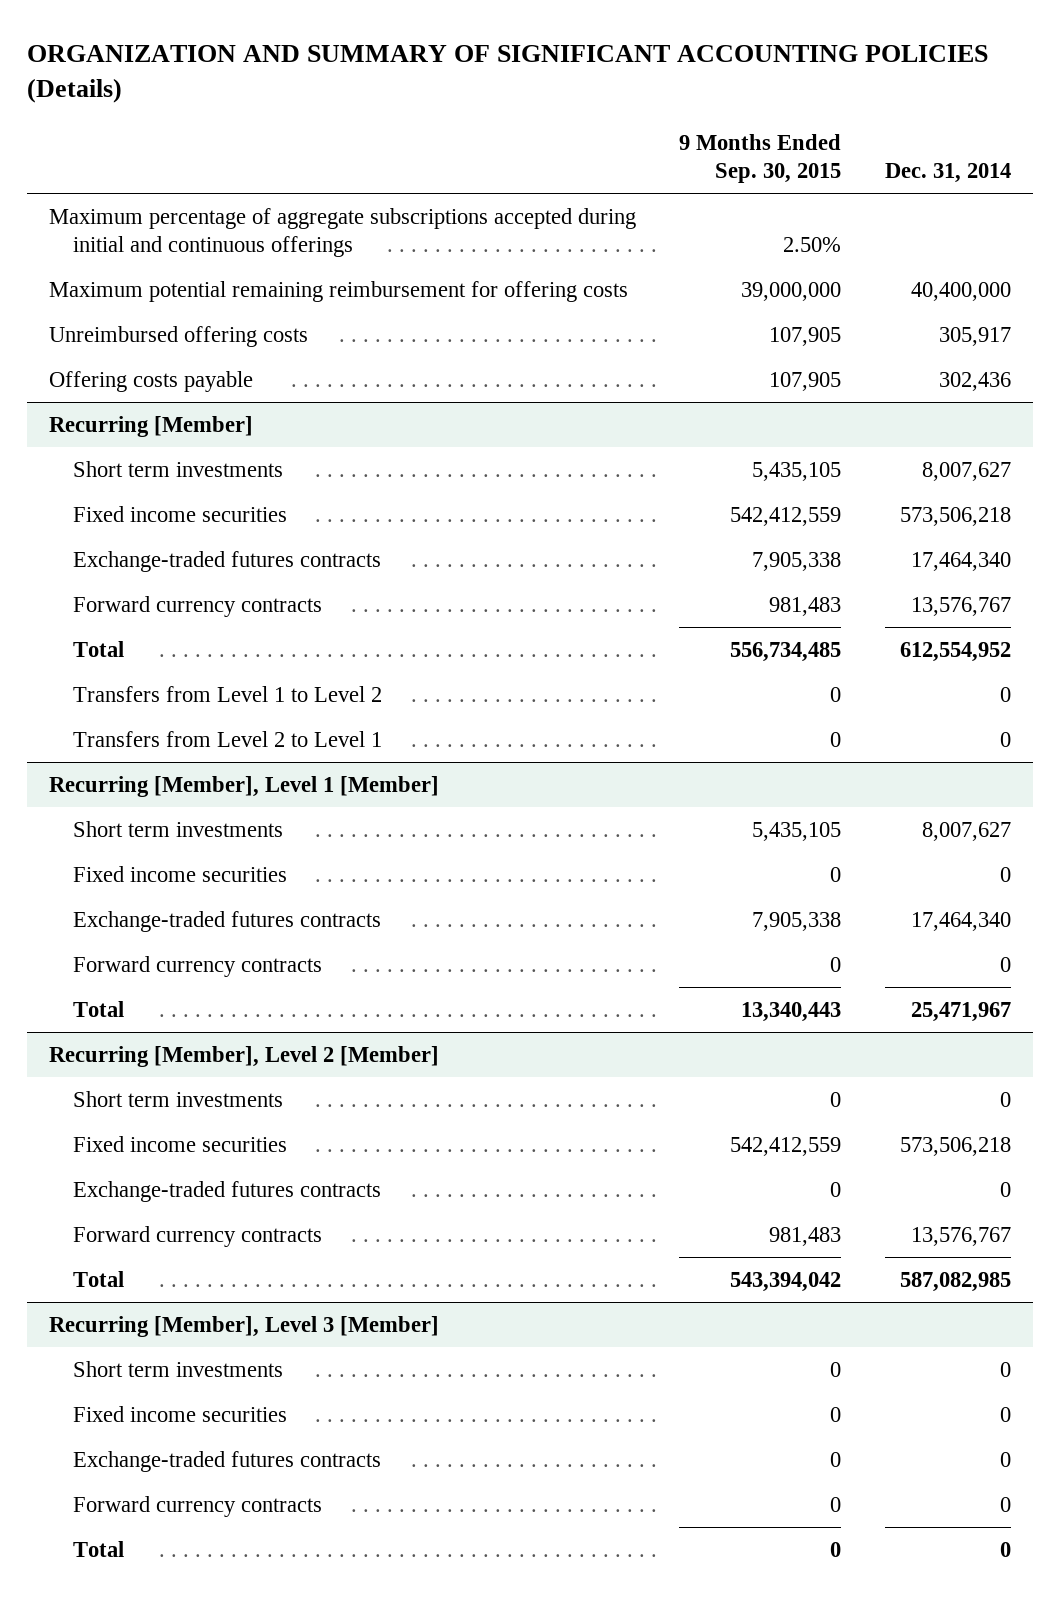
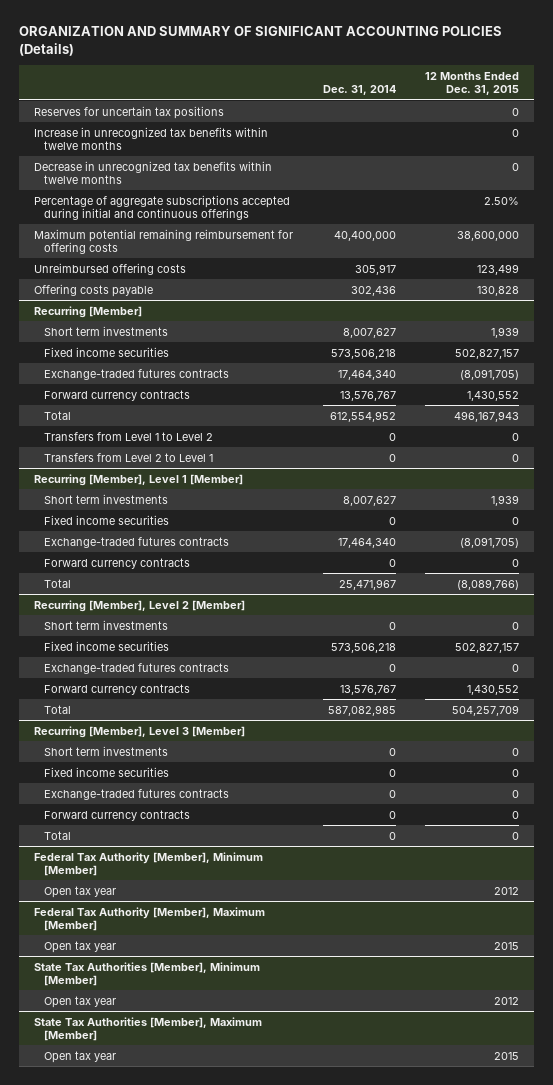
[679,133,842,184] 9 Months Ended Sep. 30, 2015 -> none
none -> [425,71,520,95] 12 Months Ended Dec. 31, 2015
none -> [33,105,224,119] Reserves for uncertain tax positions
none -> [33,126,268,150] Increase in unrecognized tax benefits within twelve months
none -> [33,160,272,184] Decrease in unrecognized tax benefits within twelve months
[48,207,636,258] Maximum percentage of aggregate subscriptions accepted during initial and continuous offerings -> [33,194,290,220] Percentage of aggregate subscriptions accepted during initial and continuous offerings
none -> [33,851,263,876] Federal Tax Authority [Member], Minimum [Member]
none -> [43,885,116,898] Open tax year
none -> [33,906,265,931] Federal Tax Authority [Member], Maximum [Member]
none -> [43,940,116,953] Open tax year
none -> [33,961,260,986] State Tax Authorities [Member], Minimum [Member]
none -> [43,995,116,1008] Open tax year
none -> [33,1016,262,1041] State Tax Authorities [Member], Maximum [Member]
none -> [43,1050,116,1063] Open tax year

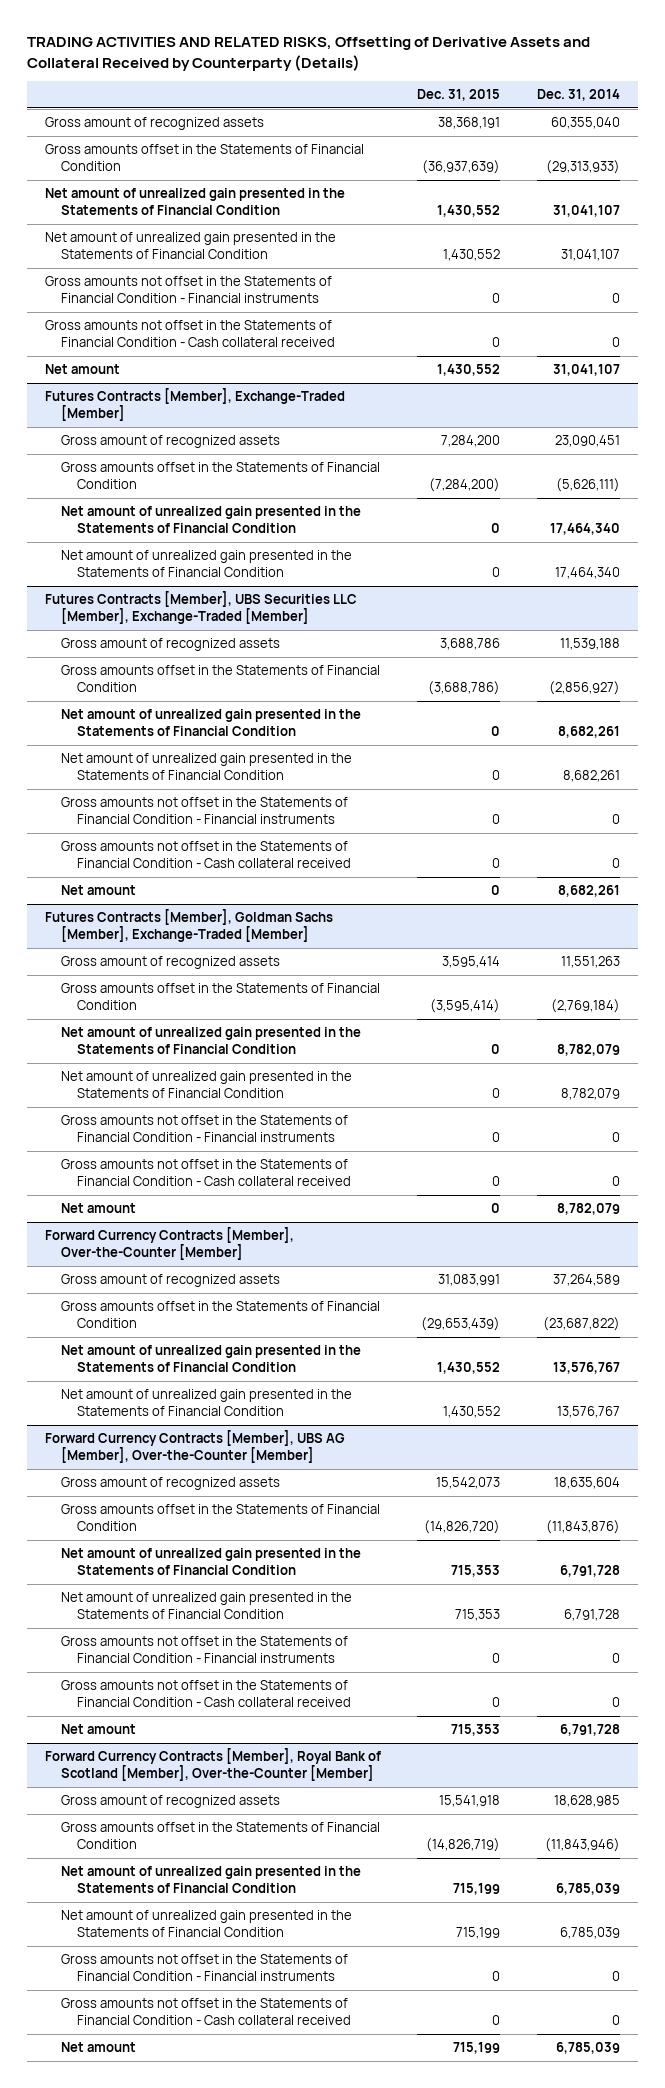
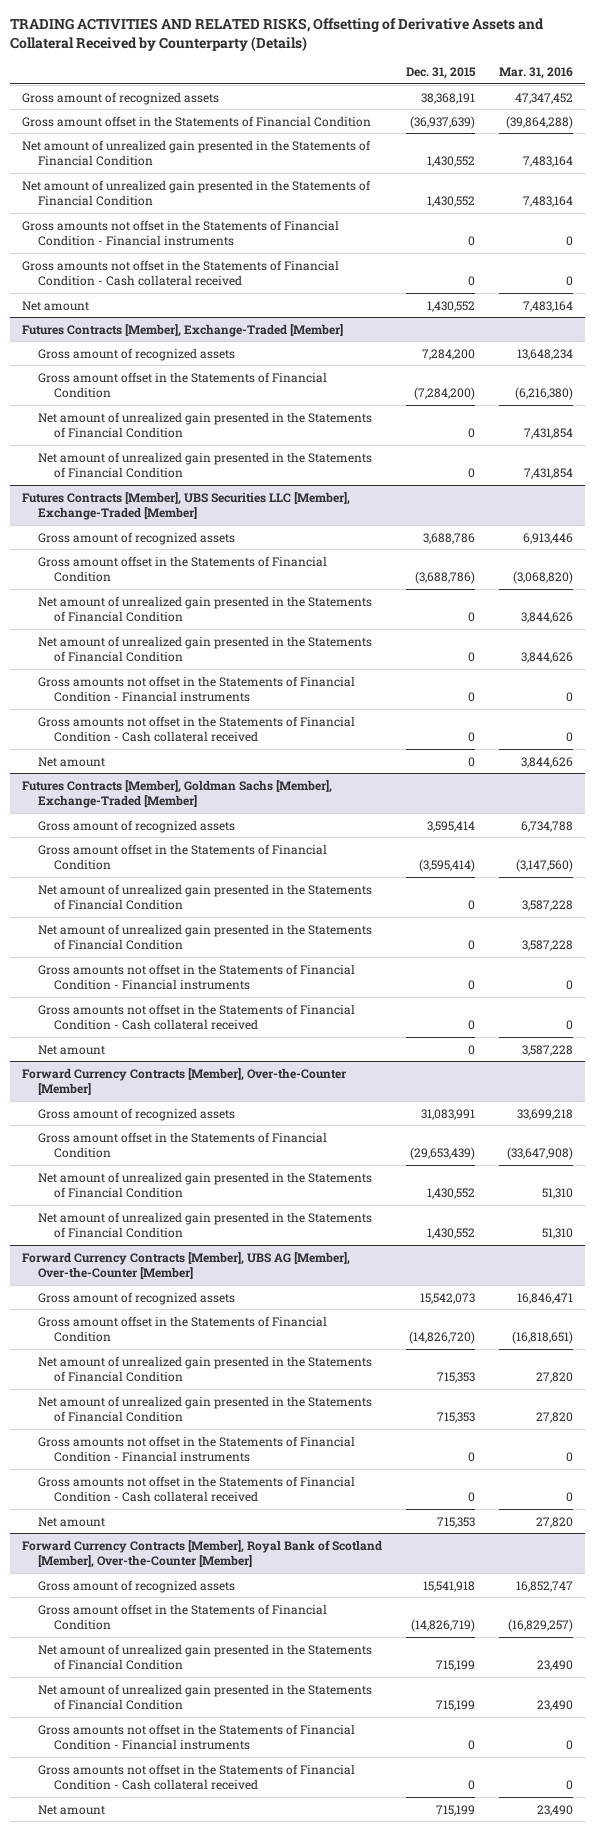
[536,89,620,102] Dec. 31, 2014 -> none
none -> [498,67,573,80] Mar. 31, 2016
[45,144,365,172] Gross amounts offset in the Statements of Financial Condition -> [22,115,372,127] Gross amount offset in the Statements of Financial Condition
[60,462,380,490] Gross amounts offset in the Statements of Financial Condition -> [38,371,328,398] Gross amount offset in the Statements of Financial Condition
[60,665,380,693] Gross amounts offset in the Statements of Financial Condition -> [38,555,328,582] Gross amount offset in the Statements of Financial Condition
[60,983,380,1011] Gross amounts offset in the Statements of Financial Condition -> [38,843,328,870] Gross amount offset in the Statements of Financial Condition
[60,1301,380,1329] Gross amounts offset in the Statements of Financial Condition -> [38,1131,328,1158] Gross amount offset in the Statements of Financial Condition
[60,1504,380,1532] Gross amounts offset in the Statements of Financial Condition -> [38,1315,328,1342] Gross amount offset in the Statements of Financial Condition
[60,1822,380,1850] Gross amounts offset in the Statements of Financial Condition -> [38,1603,328,1630] Gross amount offset in the Statements of Financial Condition

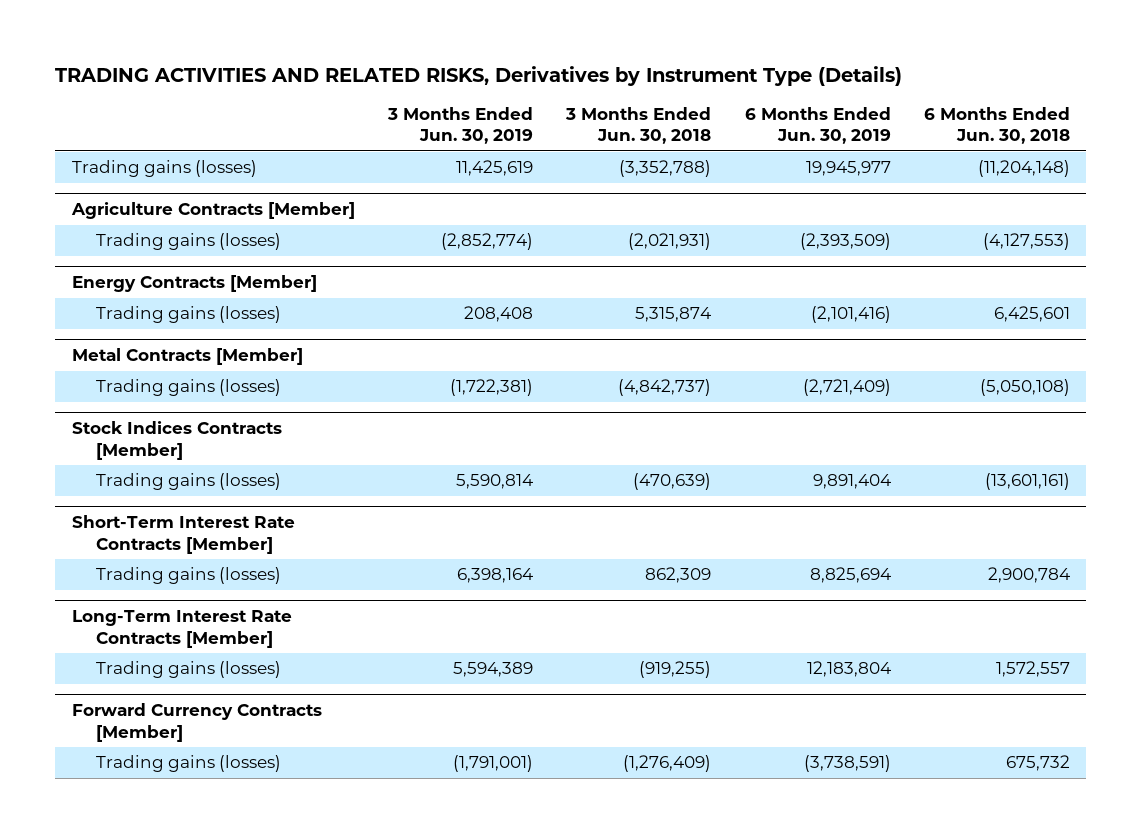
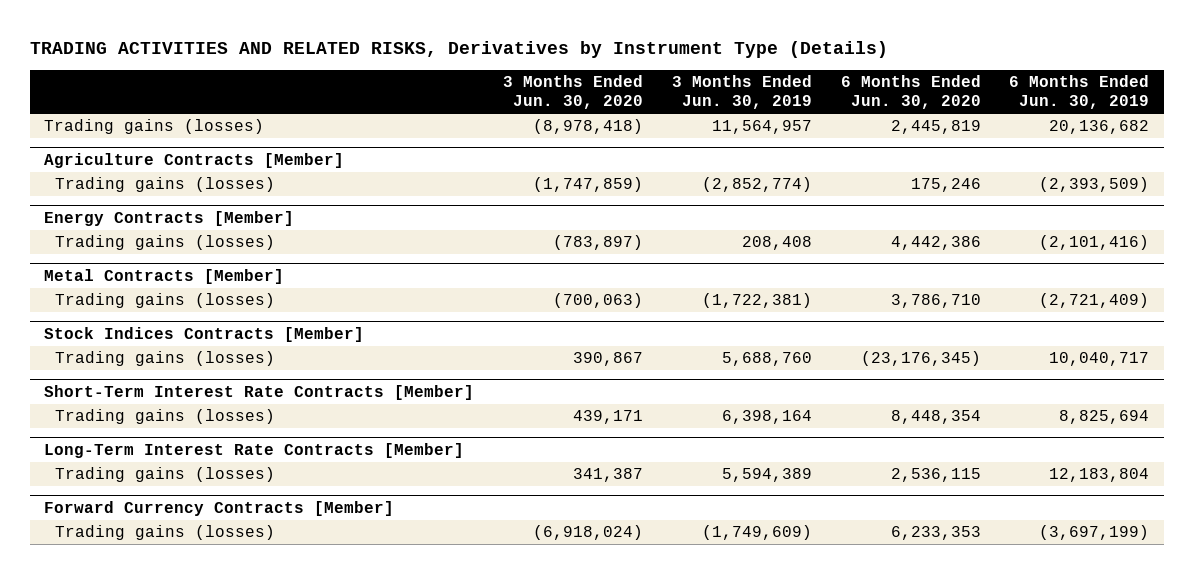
[565,106,712,145] 3 Months Ended Jun. 30, 2018 -> none
[923,106,1070,145] 6 Months Ended Jun. 30, 2018 -> none
none -> [502,75,643,110] 3 Months Ended Jun. 30, 2020
none -> [840,75,981,110] 6 Months Ended Jun. 30, 2020
[456,160,534,177] 11,425,619 -> [711,120,812,135] 11,564,957
[805,161,891,177] 19,945,977 -> [1049,120,1150,135] 20,136,682
[456,474,534,490] 5,590,814 -> [721,352,812,367] 5,688,760
[812,474,891,490] 9,891,404 -> [1049,352,1150,367] 10,040,717
[453,755,534,773] (1,791,001) -> [701,525,812,541] (1,749,609)
[803,755,891,773] (3,738,591) -> [1039,525,1150,541] (3,697,199)

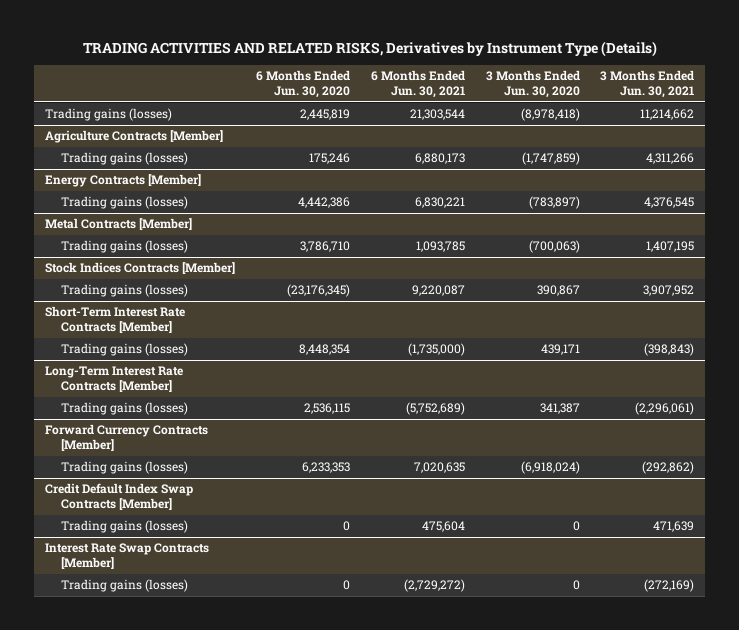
[671,75,812,110] 3 Months Ended Jun. 30, 2019 -> none
[1009,75,1150,110] 6 Months Ended Jun. 30, 2019 -> none
none -> [370,70,465,99] 6 Months Ended Jun. 30, 2021
none -> [600,70,695,99] 3 Months Ended Jun. 30, 2021
none -> [44,483,193,511] Credit Default Index Swap Contracts [Member]
none -> [60,520,188,534] Trading gains (losses)
none -> [44,543,209,570] Interest Rate Swap Contracts [Member]
none -> [60,579,188,593] Trading gains (losses)

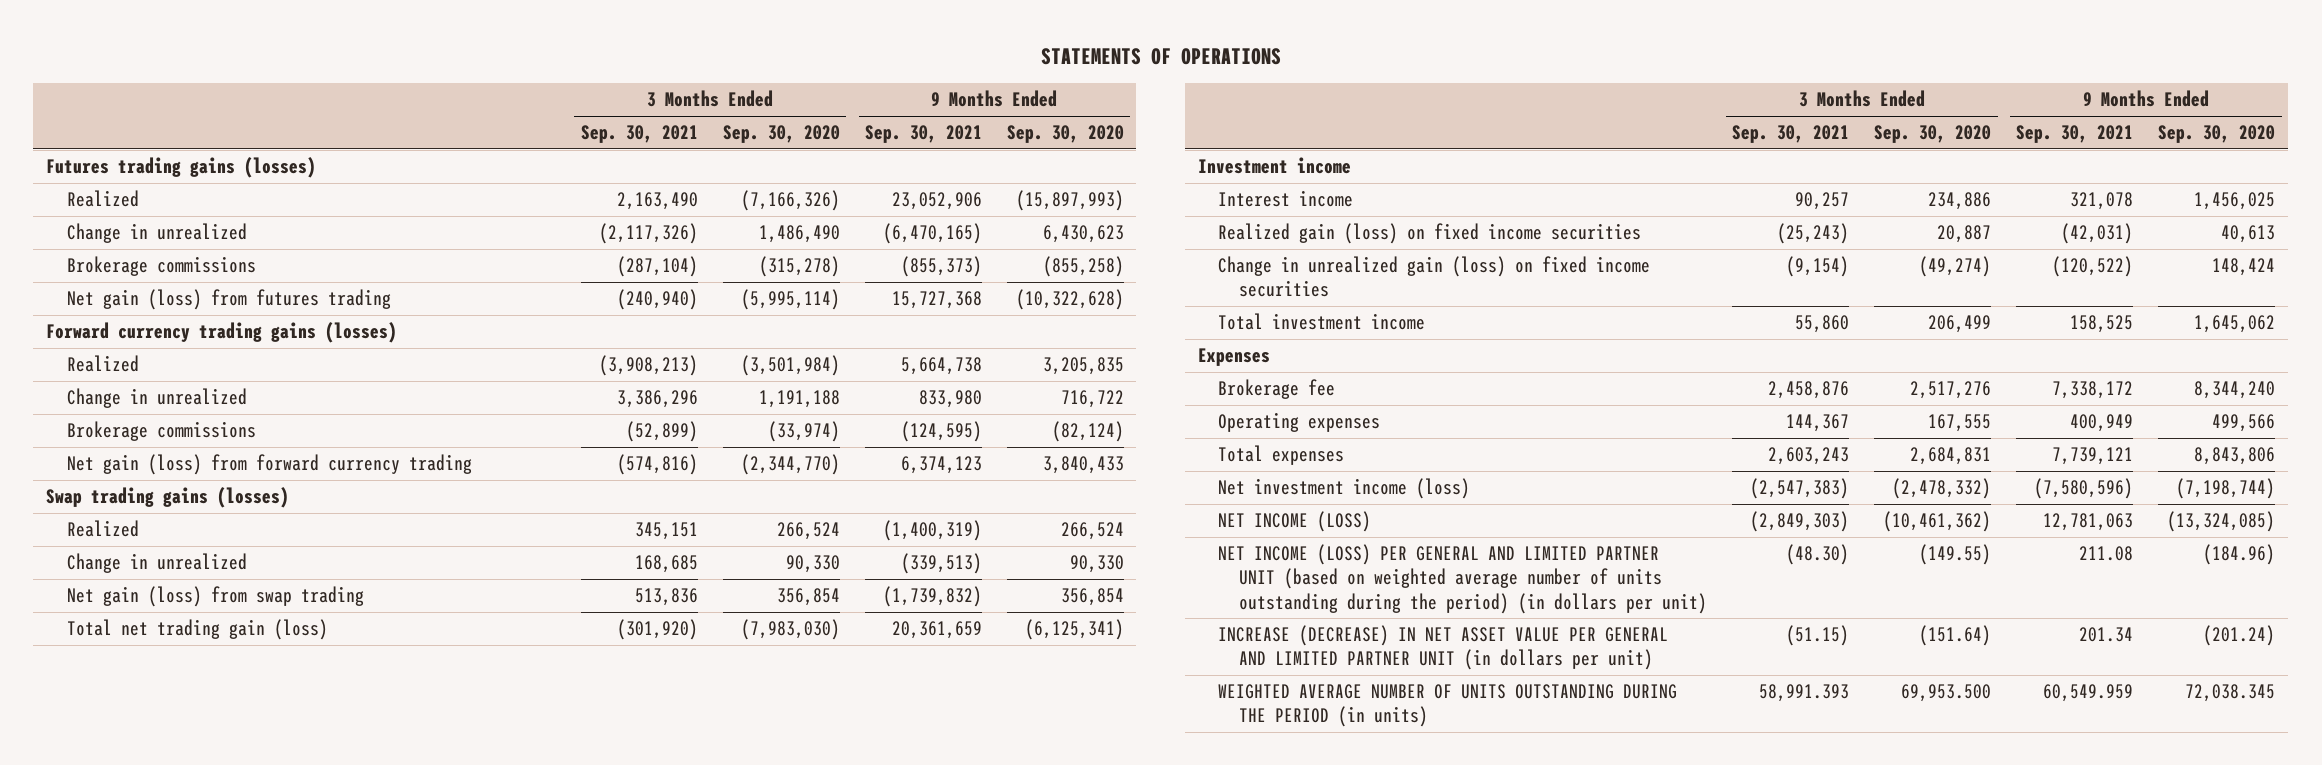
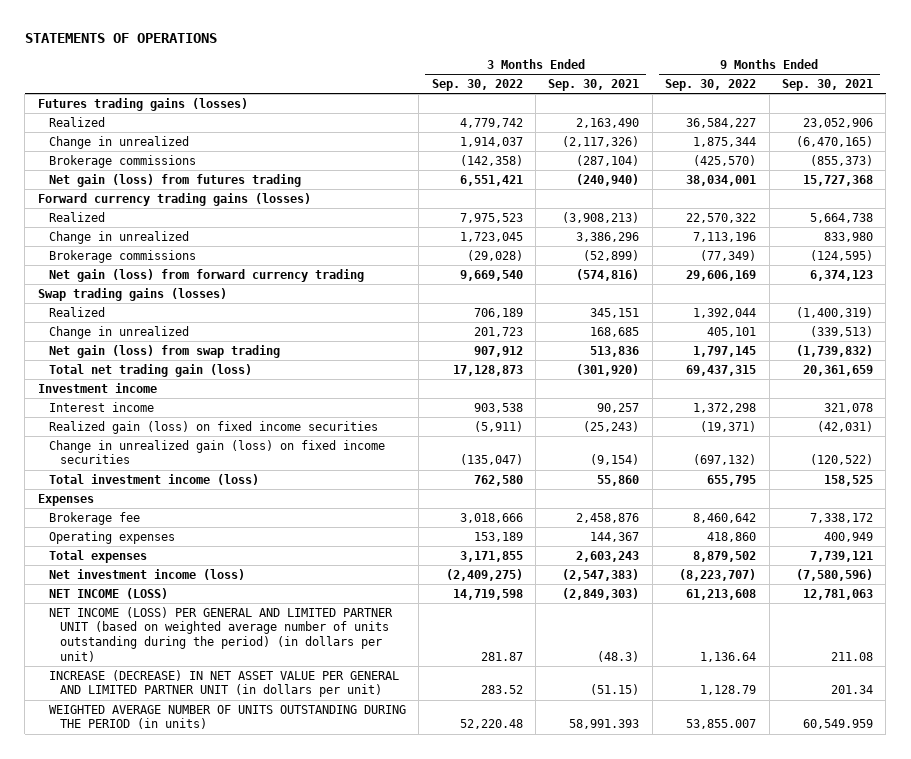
[722,125,840,144] Sep. 30, 2020 -> none
[1006,125,1124,144] Sep. 30, 2020 -> none
none -> [431,78,523,91] Sep. 30, 2022
none -> [665,78,757,91] Sep. 30, 2022
[1218,313,1426,331] Total investment income -> [48,473,259,485] Total investment income (loss)
[1786,544,1850,566] (48.30) -> [597,650,640,662] (48.3)

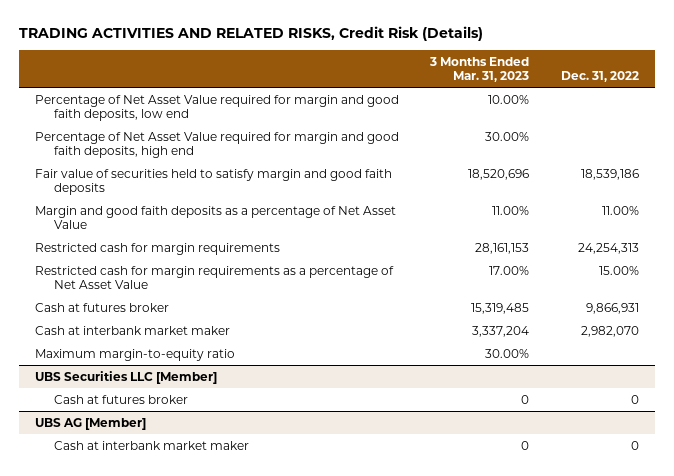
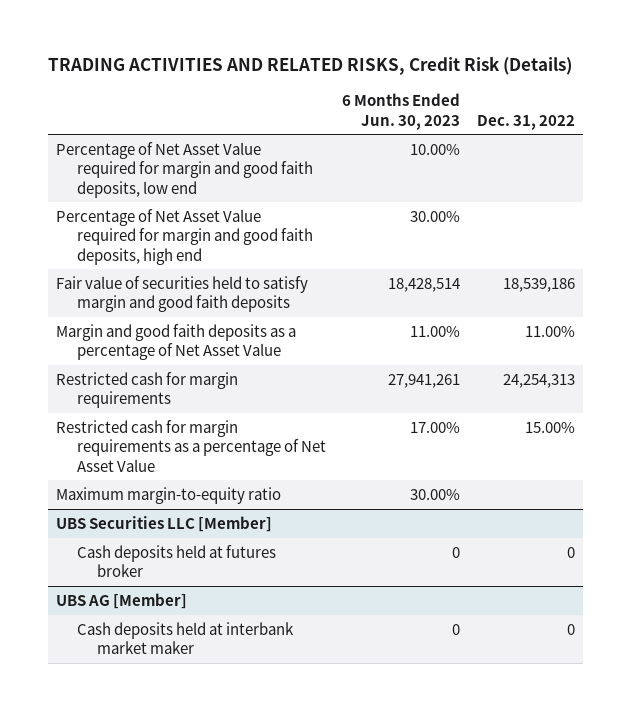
[429,56,530,83] 3 Months Ended Mar. 31, 2023 -> none
none -> [342,93,461,130] 6 Months Ended Jun. 30, 2023
[34,302,169,312] Cash at futures broker -> none
[34,325,230,335] Cash at interbank market maker -> none
[53,394,188,404] Cash at futures broker -> [76,544,276,578] Cash deposits held at futures broker
[53,440,249,450] Cash at interbank market maker -> [76,621,294,655] Cash deposits held at interbank market maker

